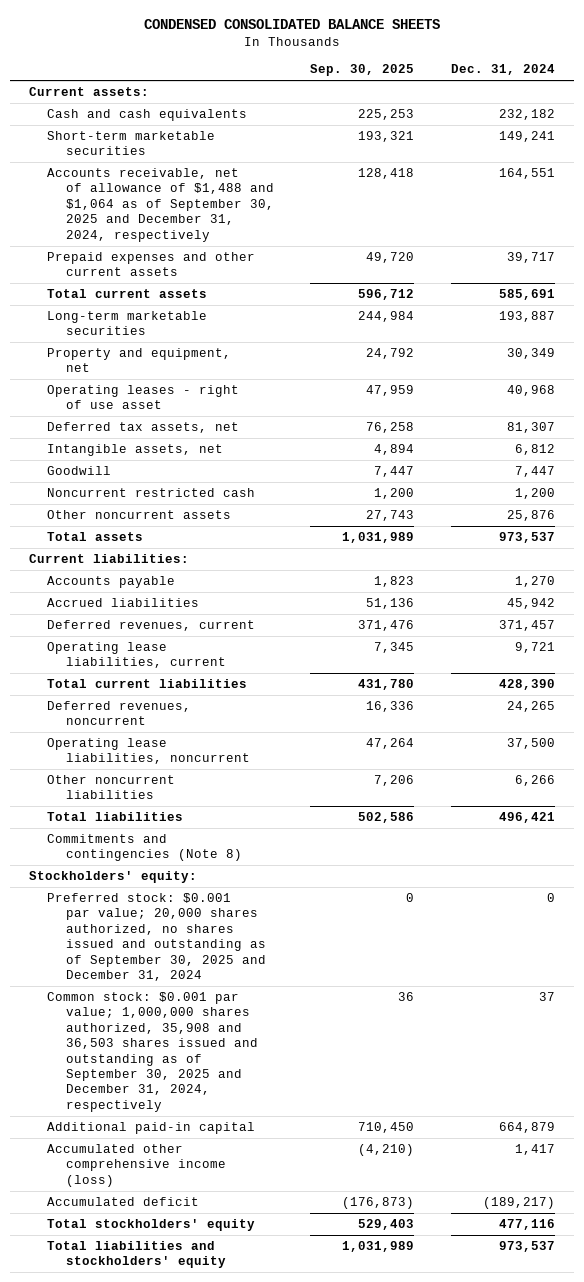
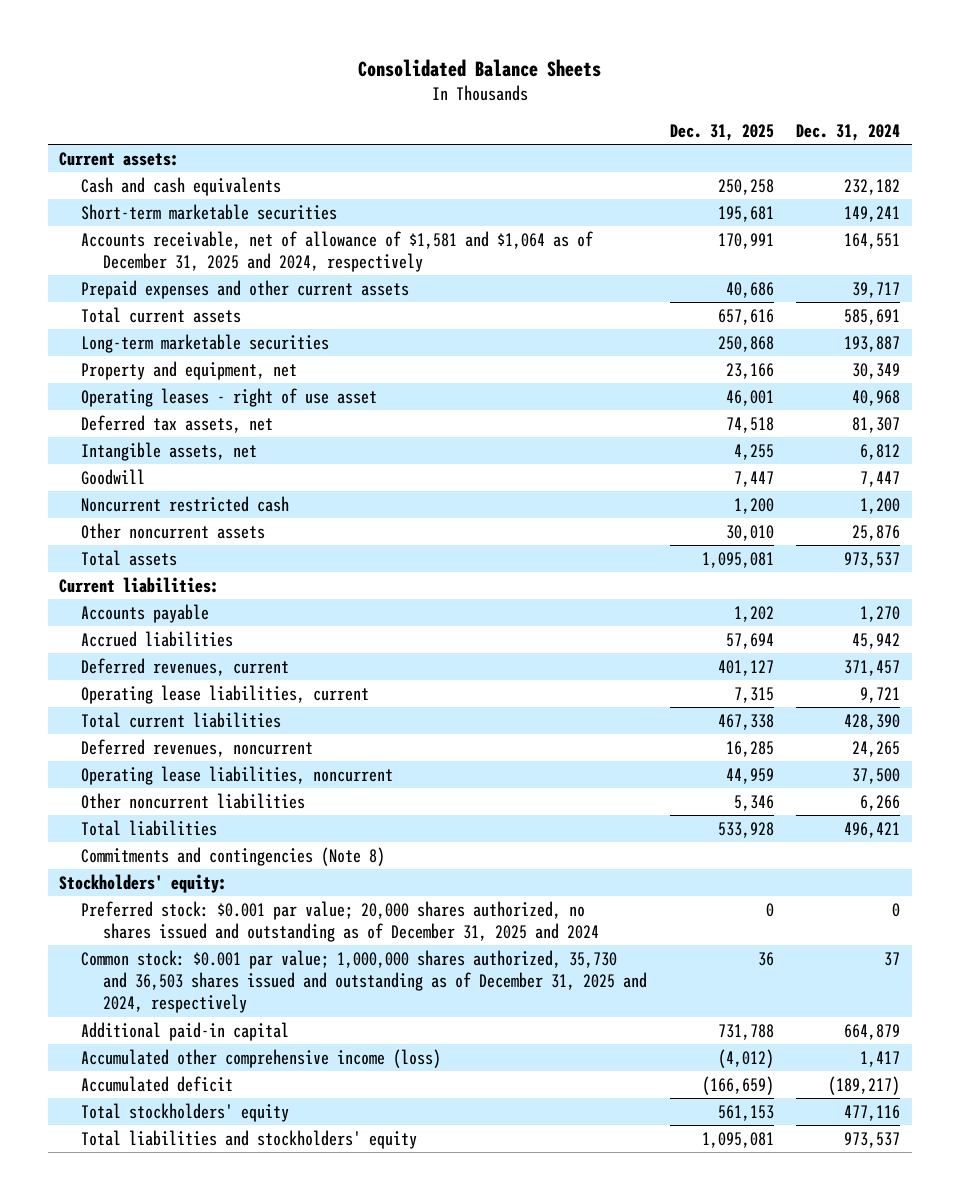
[143,19,440,30] CONDENSED CONSOLIDATED BALANCE SHEETS -> [357,58,601,77] Consolidated Balance Sheets
[310,64,415,77] Sep. 30, 2025 -> none
none -> [669,124,774,142] Dec. 31, 2025
[47,168,274,242] Accounts receivable, net of allowance of $1,488 and $1,064 as of September 30, 2025 and December 31, 2024, respectively -> [81,230,594,272] Accounts receivable, net of allowance of $1,581 and $1,064 as of December 31, 2025 and 2024, respectively
[47,893,266,981] Preferred stock: $0.001 par value; 20,000 shares authorized, no shares issued and outstanding as of September 30, 2025 and December 31, 2024 -> [81,900,599,942] Preferred stock: $0.001 par value; 20,000 shares authorized, no shares issued and outstanding as of December 31, 2025 and 2024
[47,992,258,1112] Common stock: $0.001 par value; 1,000,000 shares authorized, 35,908 and 36,503 shares issued and outstanding as of September 30, 2025 and December 31, 2024, respectively -> [81,949,647,1014] Common stock: $0.001 par value; 1,000,000 shares authorized, 35,730 and 36,503 shares issued and outstanding as of December 31, 2025 and 2024, respectively

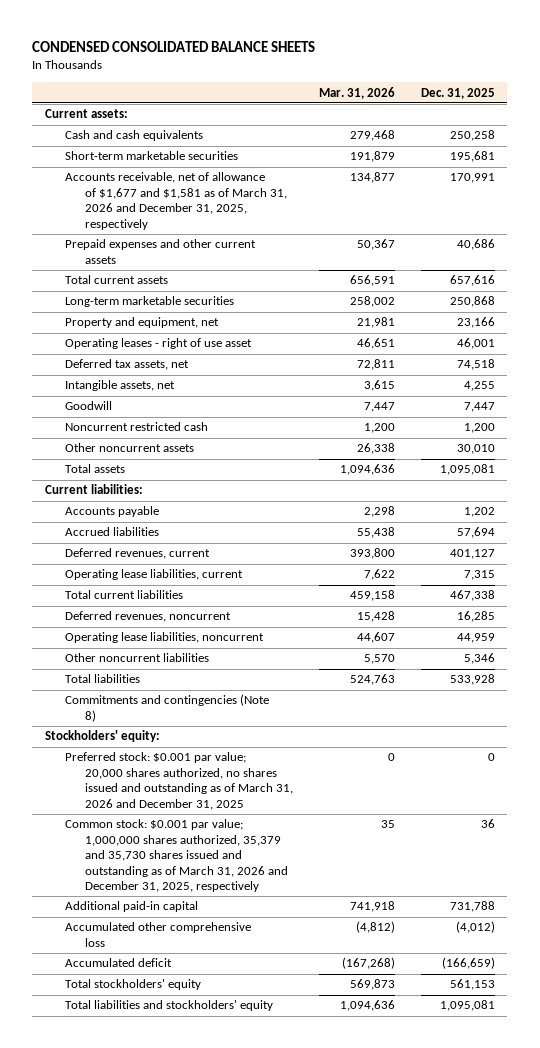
[357,58,601,77] Consolidated Balance Sheets -> [32,41,316,53] CONDENSED CONSOLIDATED BALANCE SHEETS
[796,124,901,142] Dec. 31, 2024 -> none
none -> [318,86,395,99] Mar. 31, 2026
[81,230,594,272] Accounts receivable, net of allowance of $1,581 and $1,064 as of December 31, 2025 and 2024, respectively -> [65,172,287,230] Accounts receivable, net of allowance of $1,677 and $1,581 as of March 31, 2026 and December 31, 2025, respectively
[81,900,599,942] Preferred stock: $0.001 par value; 20,000 shares authorized, no shares issued and outstanding as of December 31, 2025 and 2024 -> [65,752,293,810] Preferred stock: $0.001 par value; 20,000 shares authorized, no shares issued and outstanding as of March 31, 2026 and December 31, 2025
[81,949,647,1014] Common stock: $0.001 par value; 1,000,000 shares authorized, 35,730 and 36,503 shares issued and outstanding as of December 31, 2025 and 2024, respectively -> [65,819,288,892] Common stock: $0.001 par value; 1,000,000 shares authorized, 35,379 and 35,730 shares issued and outstanding as of March 31, 2026 and December 31, 2025, respectively
[81,1048,442,1068] Accumulated other comprehensive income (loss) -> [65,922,252,947] Accumulated other comprehensive loss

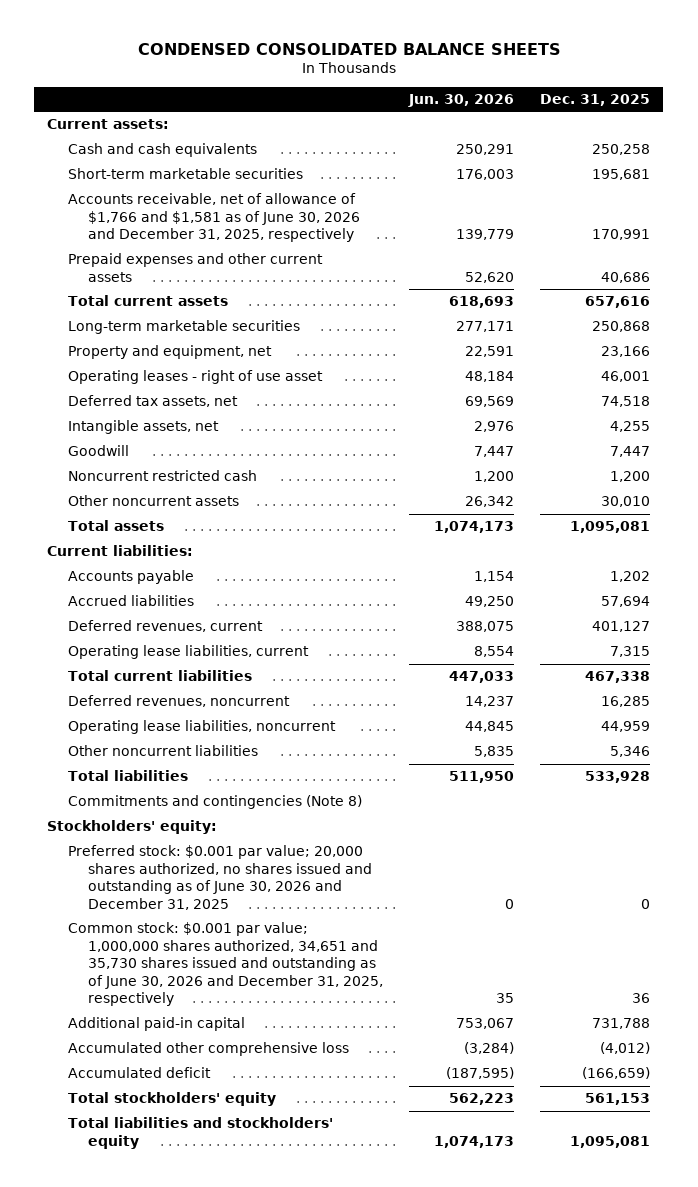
[318,86,395,99] Mar. 31, 2026 -> none
none -> [408,93,515,107] Jun. 30, 2026
[65,172,287,230] Accounts receivable, net of allowance of $1,677 and $1,581 as of March 31, 2026 and December 31, 2025, respectively -> [67,193,361,243] Accounts receivable, net of allowance of $1,766 and $1,581 as of June 30, 2026 and December 31, 2025, respectively
[65,752,293,810] Preferred stock: $0.001 par value; 20,000 shares authorized, no shares issued and outstanding as of March 31, 2026 and December 31, 2025 -> [67,845,373,910] Preferred stock: $0.001 par value; 20,000 shares authorized, no shares issued and outstanding as of June 30, 2026 and December 31, 2025
[65,819,288,892] Common stock: $0.001 par value; 1,000,000 shares authorized, 35,379 and 35,730 shares issued and outstanding as of March 31, 2026 and December 31, 2025, respectively -> [67,922,384,1007] Common stock: $0.001 par value; 1,000,000 shares authorized, 34,651 and 35,730 shares issued and outstanding as of June 30, 2026 and December 31, 2025, respectively

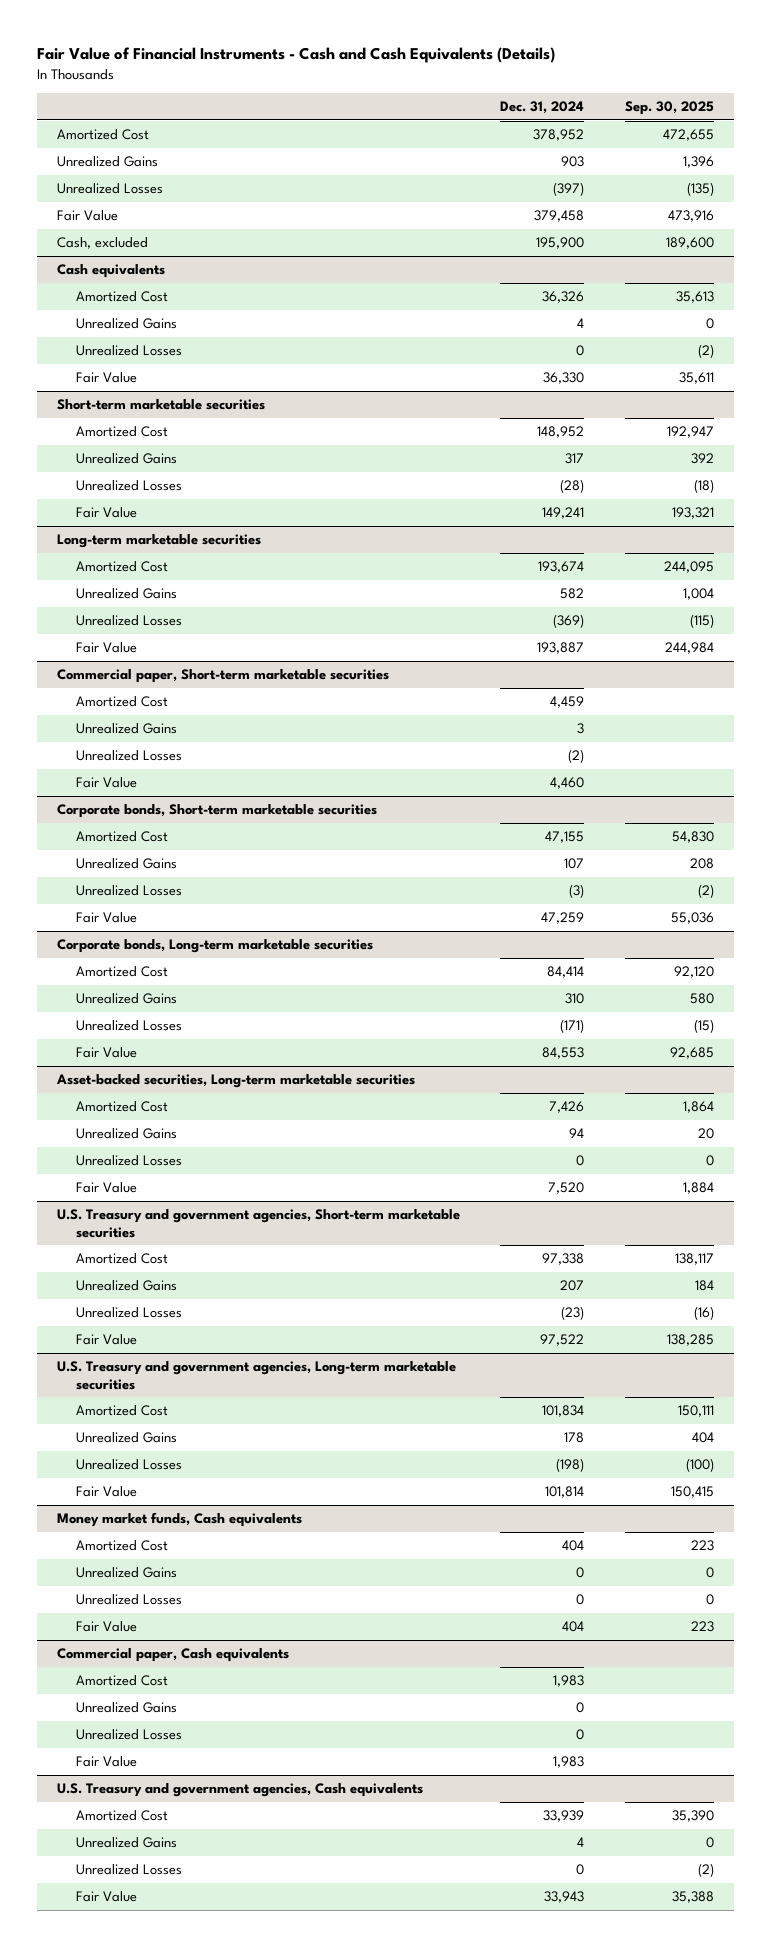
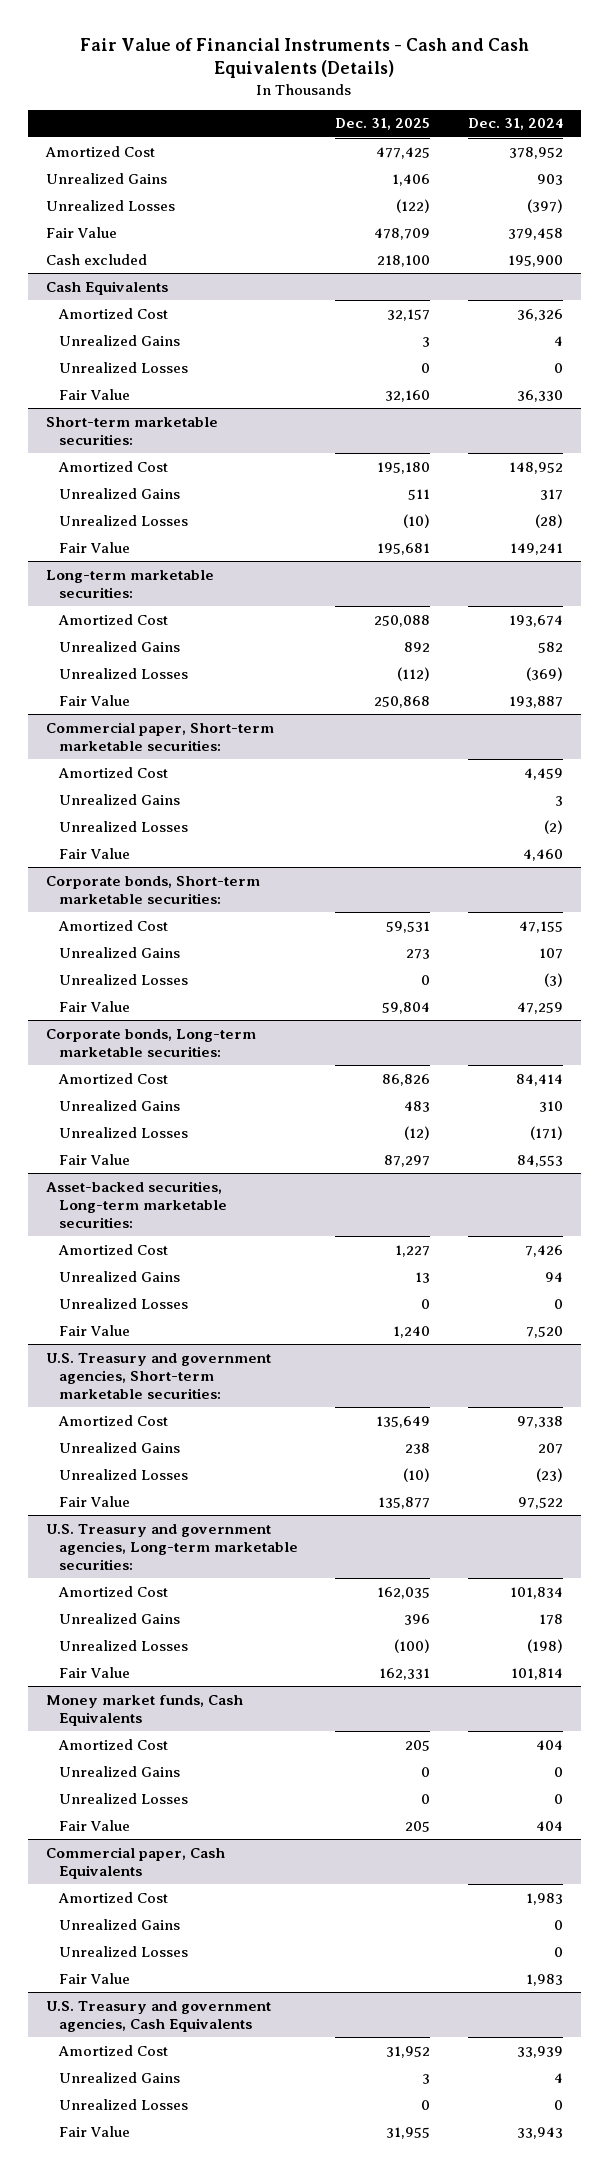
[624,101,714,116] Sep. 30, 2025 -> none
none -> [335,118,431,131] Dec. 31, 2025
[56,237,148,250] Cash, excluded -> [46,253,148,265] Cash excluded
[56,264,165,279] Cash equivalents -> [46,280,169,295] Cash Equivalents
[56,399,265,411] Short-term marketable securities -> [46,416,219,445] Short-term marketable securities:
[56,534,261,549] Long-term marketable securities -> [46,569,215,598] Long-term marketable securities:
[56,669,389,684] Commercial paper, Short-term marketable securities -> [46,721,275,751] Commercial paper, Short-term marketable securities:
[56,804,377,819] Corporate bonds, Short-term marketable securities -> [46,875,261,904] Corporate bonds, Short-term marketable securities:
[56,939,373,954] Corporate bonds, Long-term marketable securities -> [46,1028,257,1057] Corporate bonds, Long-term marketable securities:
[55,1074,415,1089] Asset-backed securities, Long-term marketable securities -> [46,1180,228,1228] Asset-backed securities, Long-term marketable securities:
[56,1209,460,1238] U.S. Treasury and government agencies, Short-term marketable securities -> [46,1352,272,1399] U.S. Treasury and government agencies, Short-term marketable securities:
[56,1361,456,1390] U.S. Treasury and government agencies, Long-term marketable securities -> [46,1523,299,1570] U.S. Treasury and government agencies, Long-term marketable securities:
[56,1512,302,1528] Money market funds, Cash equivalents -> [46,1694,244,1726] Money market funds, Cash Equivalents
[56,1648,289,1663] Commercial paper, Cash equivalents -> [46,1846,226,1879] Commercial paper, Cash Equivalents
[56,1783,423,1798] U.S. Treasury and government agencies, Cash equivalents -> [46,2000,272,2032] U.S. Treasury and government agencies, Cash Equivalents

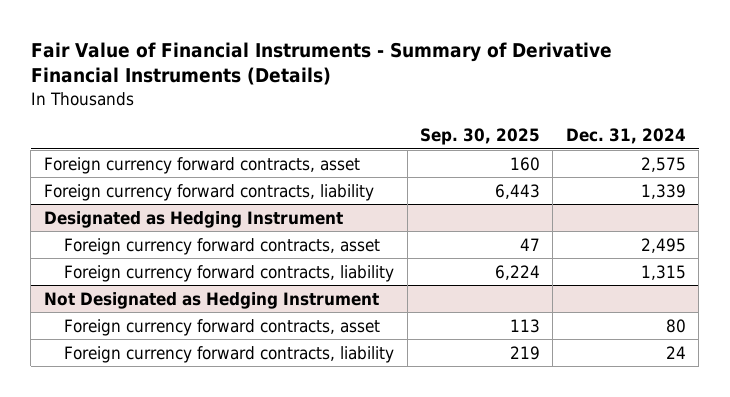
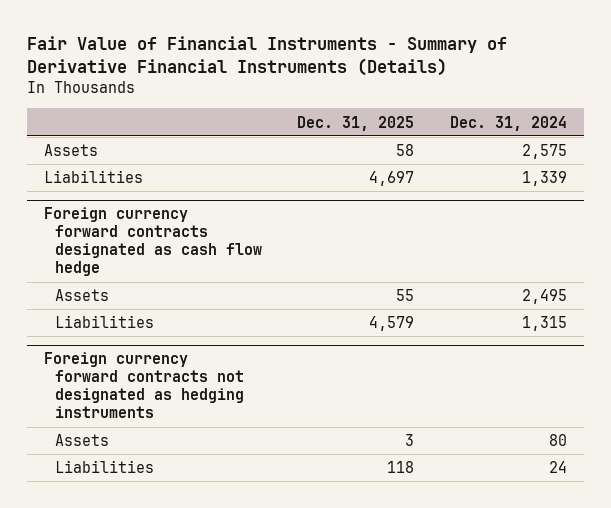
[420,128,541,146] Sep. 30, 2025 -> none
none -> [297,115,415,131] Dec. 31, 2025
[43,156,360,174] Foreign currency forward contracts, asset -> [44,144,99,157] Assets
[43,183,374,201] Foreign currency forward contracts, liability -> [44,170,144,184] Liabilities
[43,210,343,228] Designated as Hedging Instrument -> [44,207,263,277] Foreign currency forward contracts designated as cash flow hedge
[64,237,381,255] Foreign currency forward contracts, asset -> [55,289,110,302] Assets
[64,264,395,282] Foreign currency forward contracts, liability -> [55,315,155,329] Liabilities
[43,291,379,309] Not Designated as Hedging Instrument -> [44,352,245,419] Foreign currency forward contracts not designated as hedging instruments
[64,318,381,336] Foreign currency forward contracts, asset -> [55,434,110,447] Assets
[64,345,395,363] Foreign currency forward contracts, liability -> [55,460,155,474] Liabilities

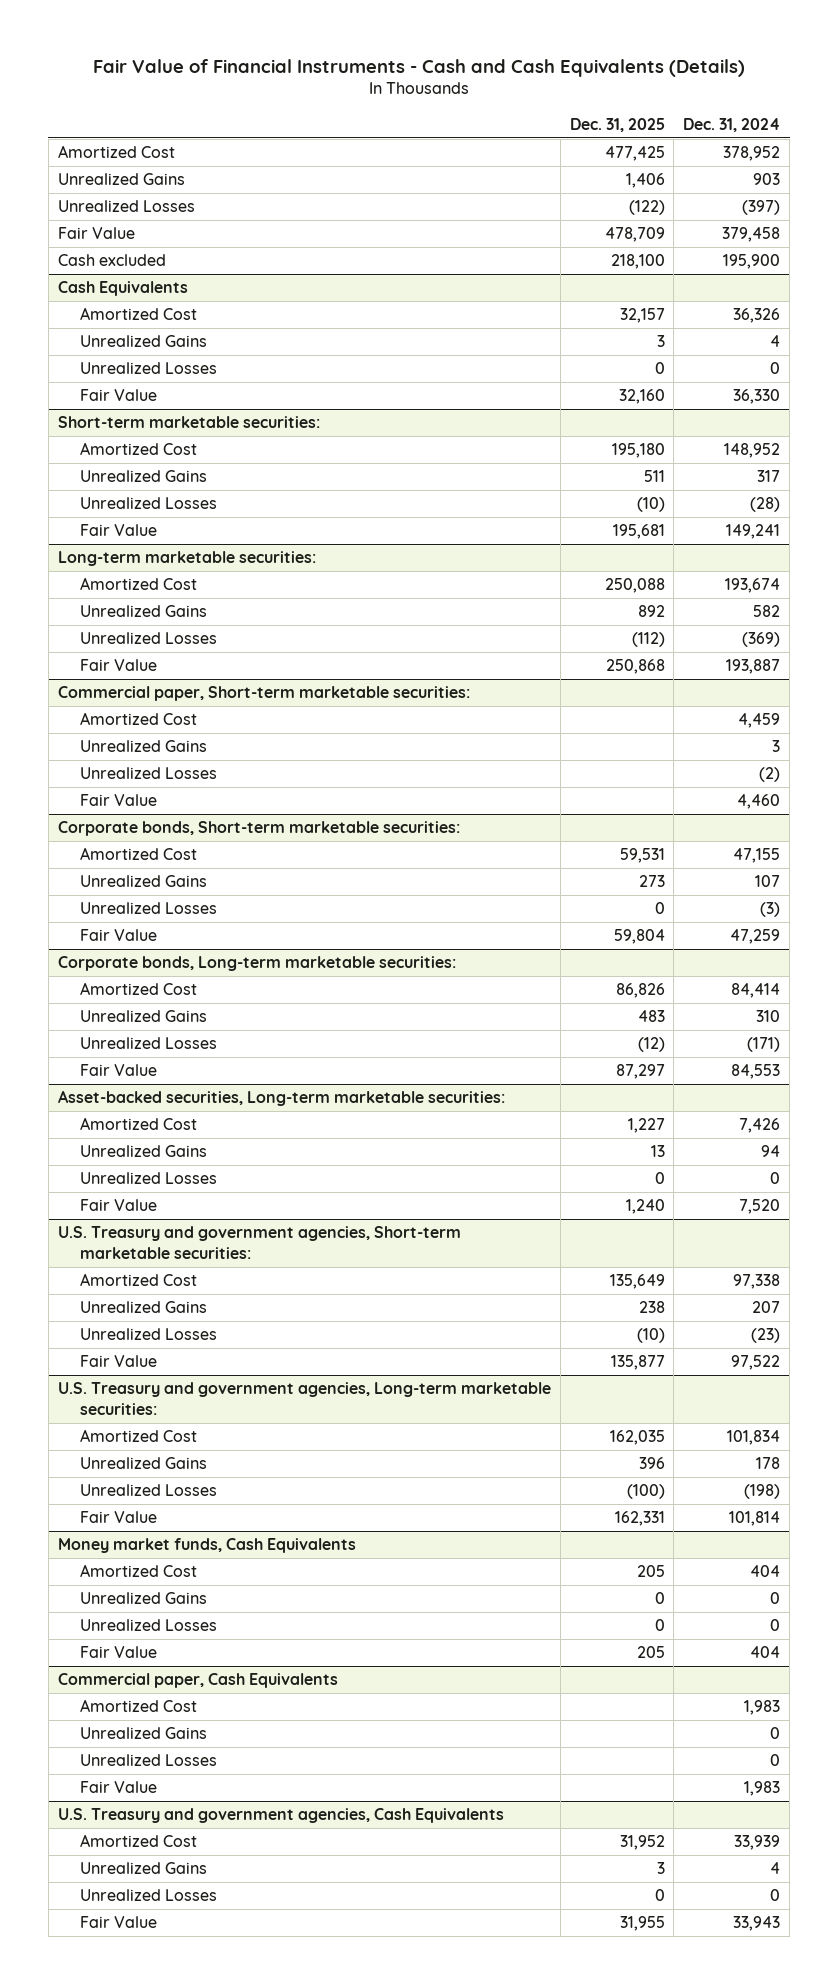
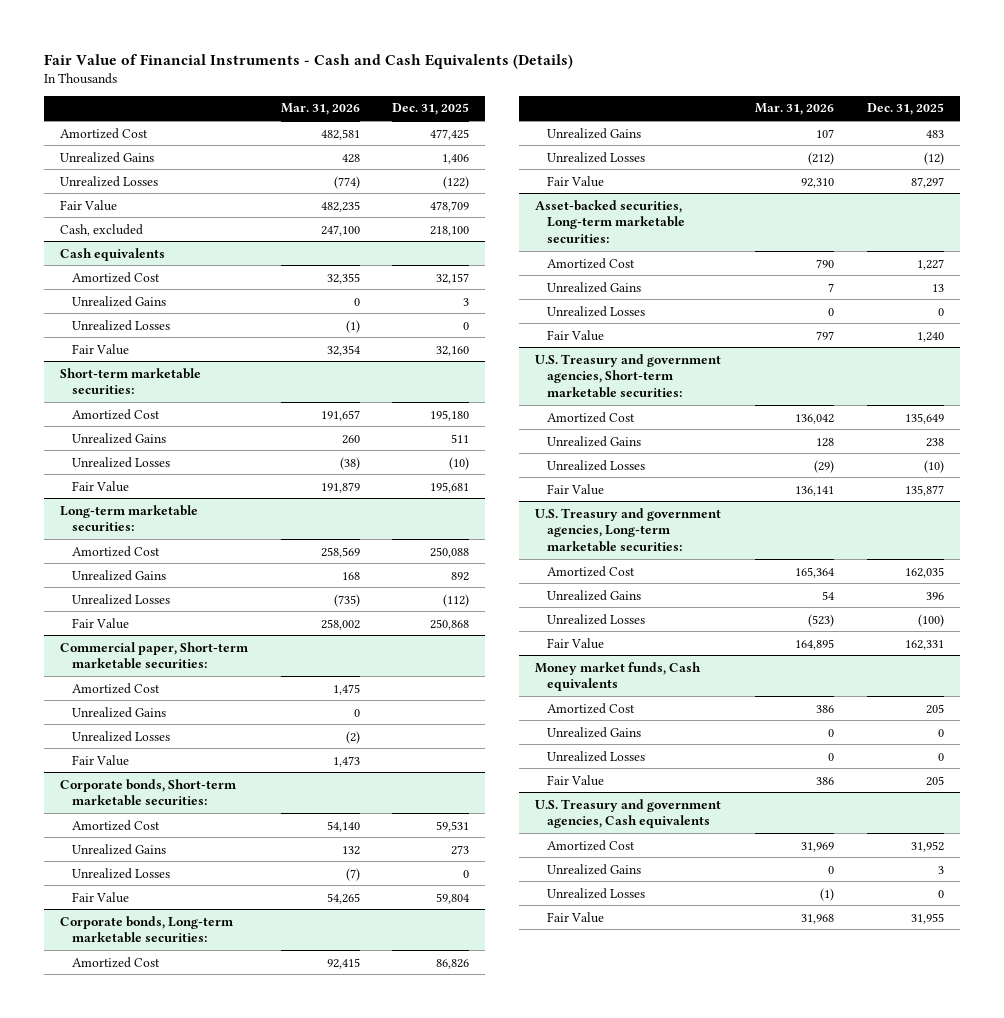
[683,117,781,132] Dec. 31, 2024 -> none
none -> [280,103,360,116] Mar. 31, 2026
[57,254,166,267] Cash excluded -> [60,223,144,236] Cash, excluded
[57,281,188,297] Cash Equivalents -> [60,247,166,261] Cash equivalents
[57,1538,356,1554] Money market funds, Cash Equivalents -> [534,661,701,692] Money market funds, Cash equivalents
[57,1673,338,1689] Commercial paper, Cash Equivalents -> none
[79,1699,197,1713] Amortized Cost -> none
[79,1727,207,1740] Unrealized Gains -> none
[79,1754,217,1767] Unrealized Losses -> none
[79,1781,157,1794] Fair Value -> none
[57,1808,504,1824] U.S. Treasury and government agencies, Cash Equivalents -> [534,798,721,829] U.S. Treasury and government agencies, Cash equivalents

